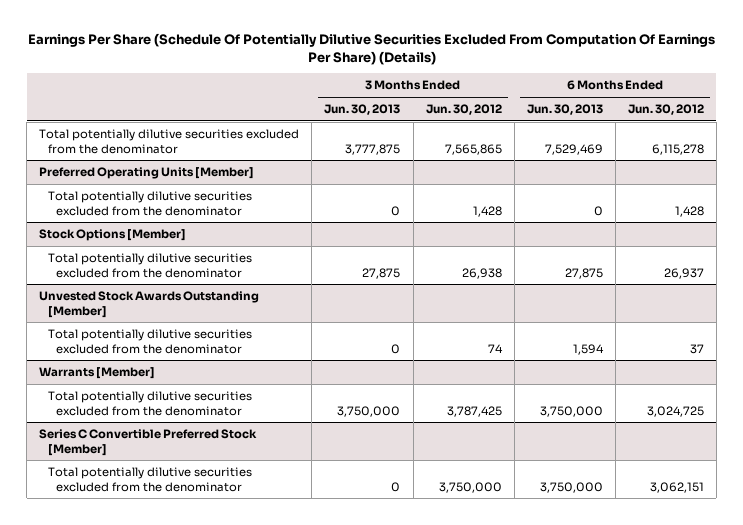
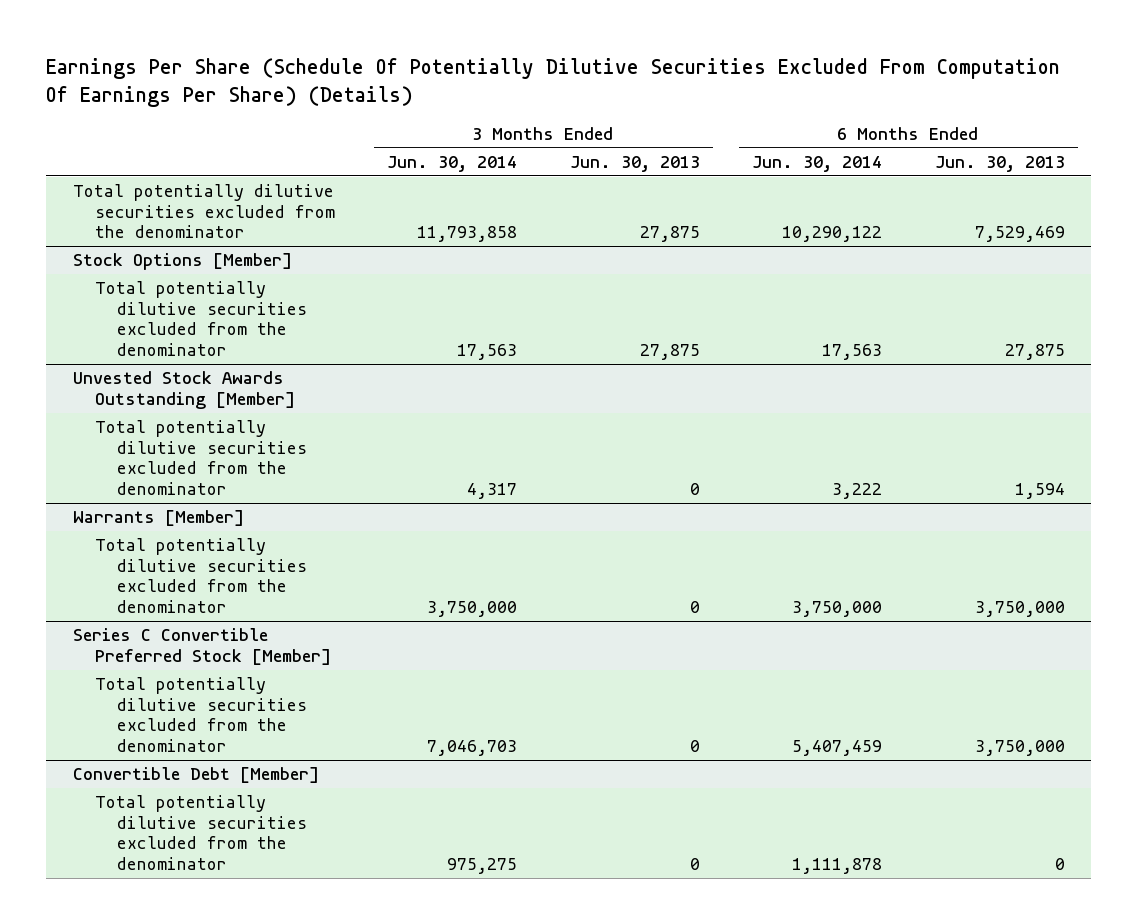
[425,104,502,116] Jun. 30, 2012 -> none
[627,104,704,116] Jun. 30, 2012 -> none
none -> [387,155,518,172] Jun. 30, 2014
none -> [752,155,883,172] Jun. 30, 2014
[39,166,255,179] Preferred Operating Units [Member] -> none
[47,190,252,216] Total potentially dilutive securities excluded from the denominator -> none
[345,143,401,155] 3,777,875 -> [639,226,700,243] 27,875
[337,405,401,417] 3,750,000 -> [689,600,700,613] 0
none -> [72,767,319,784] Convertible Debt [Member]
none -> [94,795,307,870] Total potentially dilutive securities excluded from the denominator

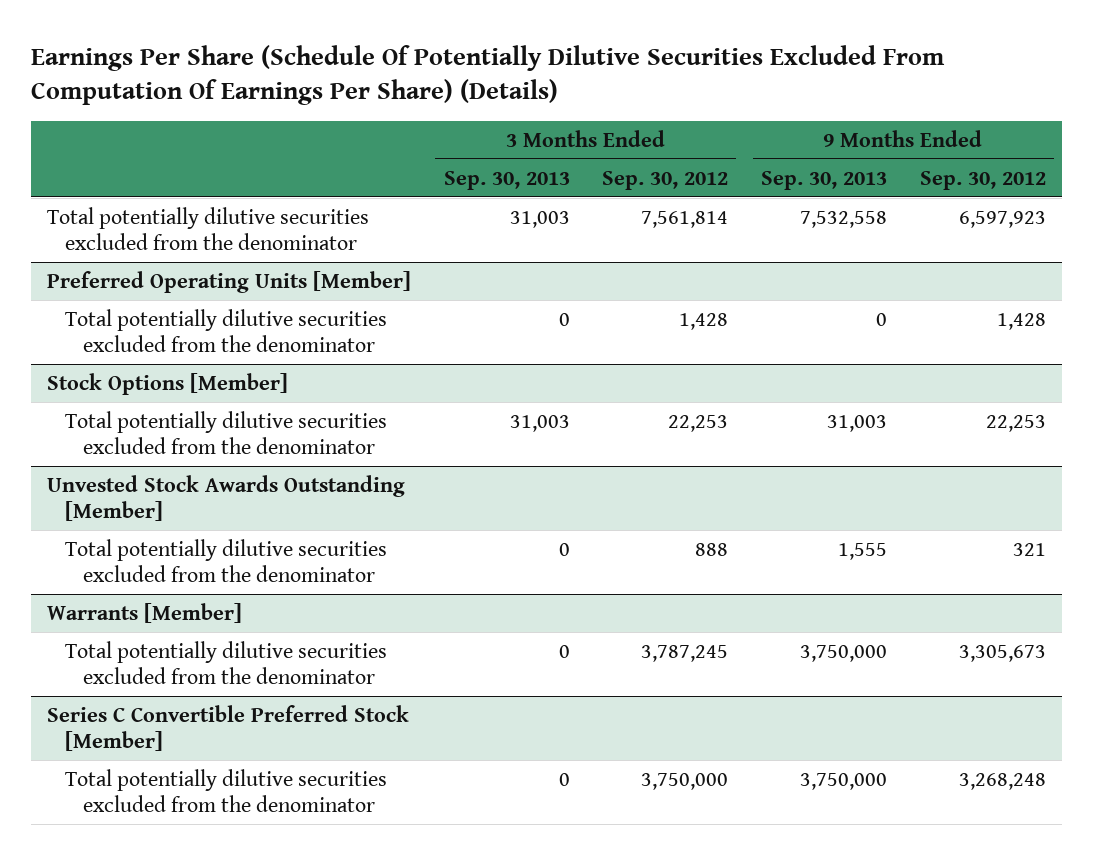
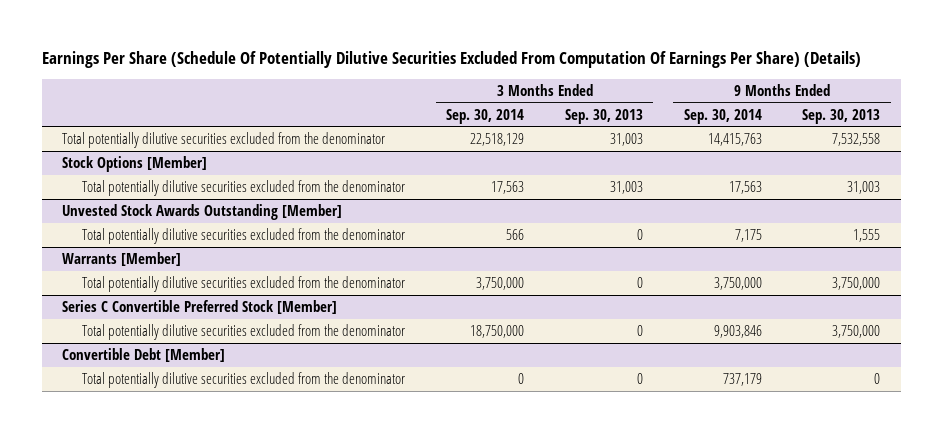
[602,170,729,190] Sep. 30, 2012 -> none
[919,170,1046,190] Sep. 30, 2012 -> none
none -> [446,108,525,124] Sep. 30, 2014
none -> [683,108,762,124] Sep. 30, 2014
[46,270,411,293] Preferred Operating Units [Member] -> none
[64,308,387,352] Total potentially dilutive securities excluded from the denominator -> none
none -> [61,348,225,363] Convertible Debt [Member]
none -> [82,372,406,389] Total potentially dilutive securities excluded from the denominator

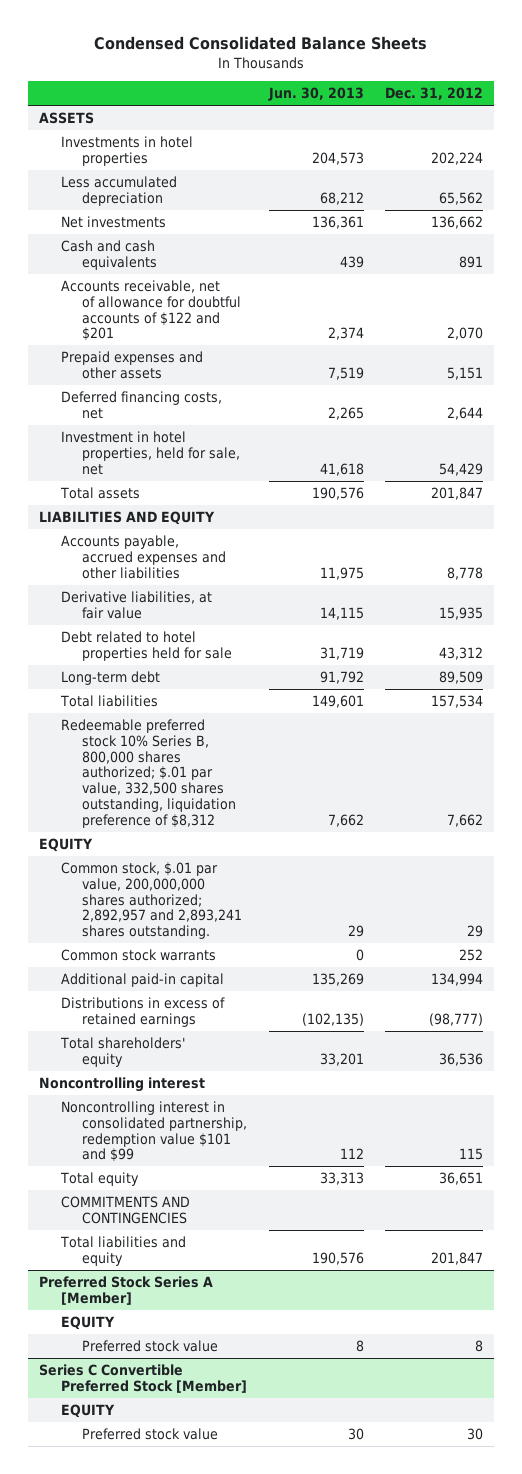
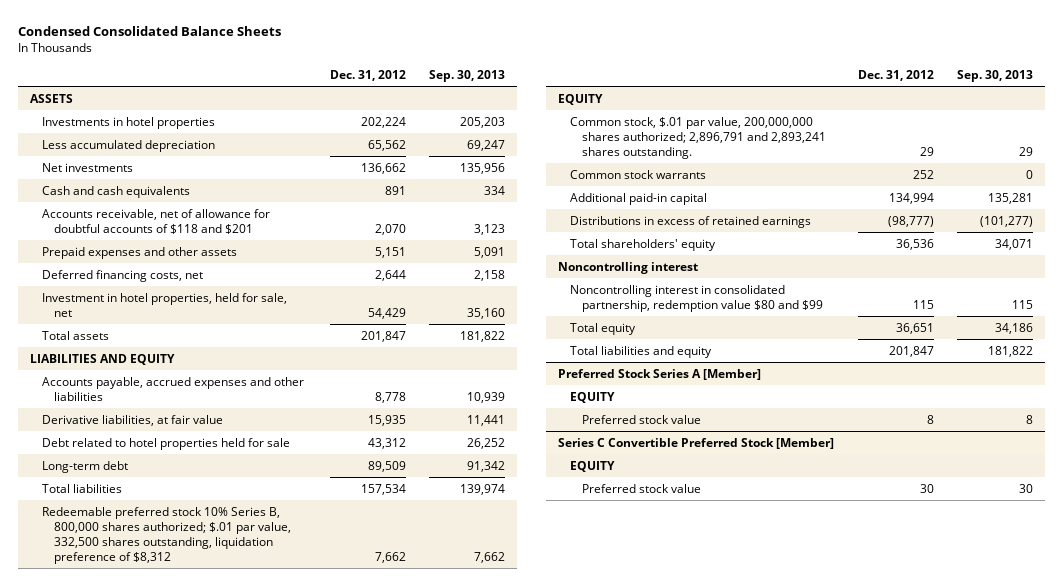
[267,87,364,102] Jun. 30, 2013 -> none
none -> [429,69,506,82] Sep. 30, 2013
[60,279,242,342] Accounts receivable, net of allowance for doubtful accounts of $122 and $201 -> [41,208,270,234] Accounts receivable, net of allowance for doubtful accounts of $118 and $201
[60,861,243,940] Common stock, $.01 par value, 200,000,000 shares authorized; 2,892,957 and 2,893,241 shares outstanding. -> [569,116,826,159] Common stock, $.01 par value, 200,000,000 shares authorized; 2,896,791 and 2,893,241 shares outstanding.
[60,1100,248,1163] Noncontrolling interest in consolidated partnership, redemption value $101 and $99 -> [569,284,823,312] Noncontrolling interest in consolidated partnership, redemption value $80 and $99
[60,1195,190,1224] COMMITMENTS AND CONTINGENCIES -> none

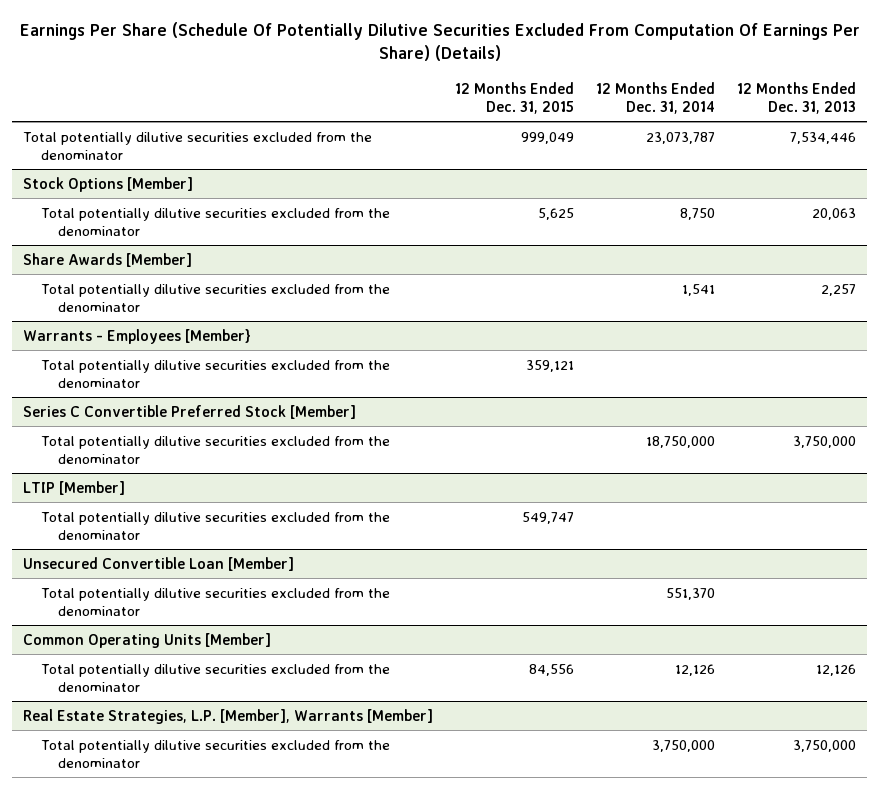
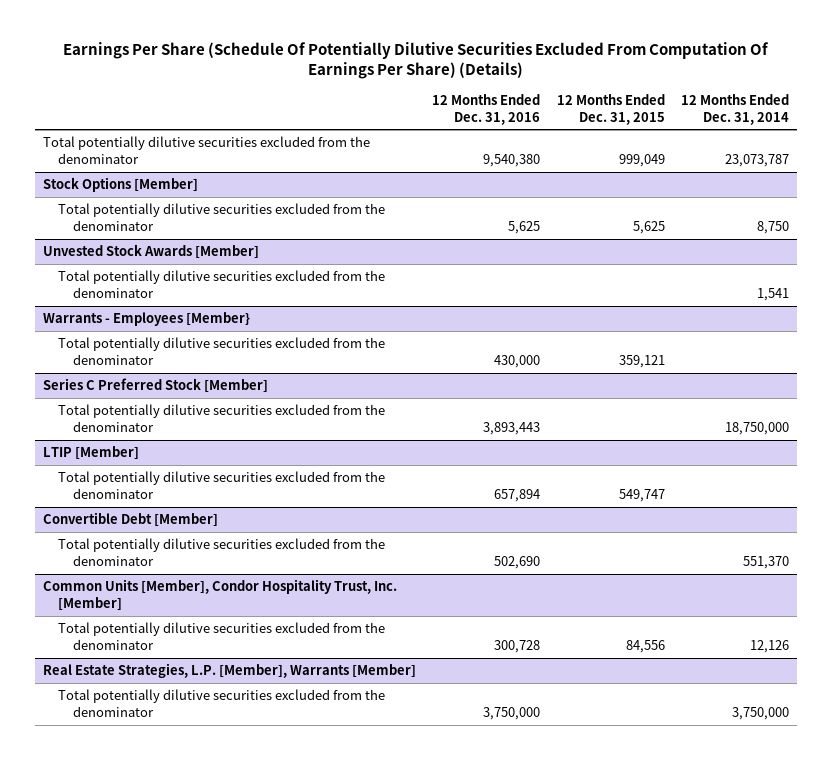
[736,81,856,114] 12 Months Ended Dec. 31, 2013 -> none
none -> [432,94,541,125] 12 Months Ended Dec. 31, 2016
[23,252,193,267] Share Awards [Member] -> [43,244,260,260] Unvested Stock Awards [Member]
[23,404,357,419] Series C Convertible Preferred Stock [Member] -> [43,378,269,394] Series C Preferred Stock [Member]
[23,556,295,571] Unsecured Convertible Loan [Member] -> [43,512,219,528] Convertible Debt [Member]
[23,632,272,648] Common Operating Units [Member] -> none
none -> [43,579,398,611] Common Units [Member], Condor Hospitality Trust, Inc. [Member]

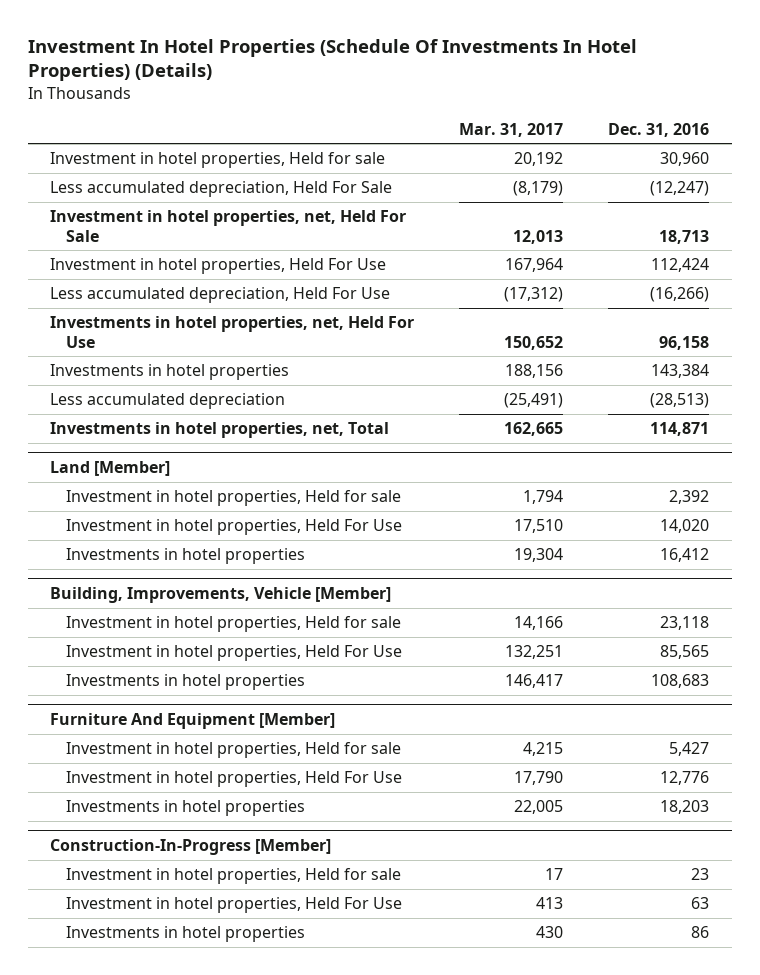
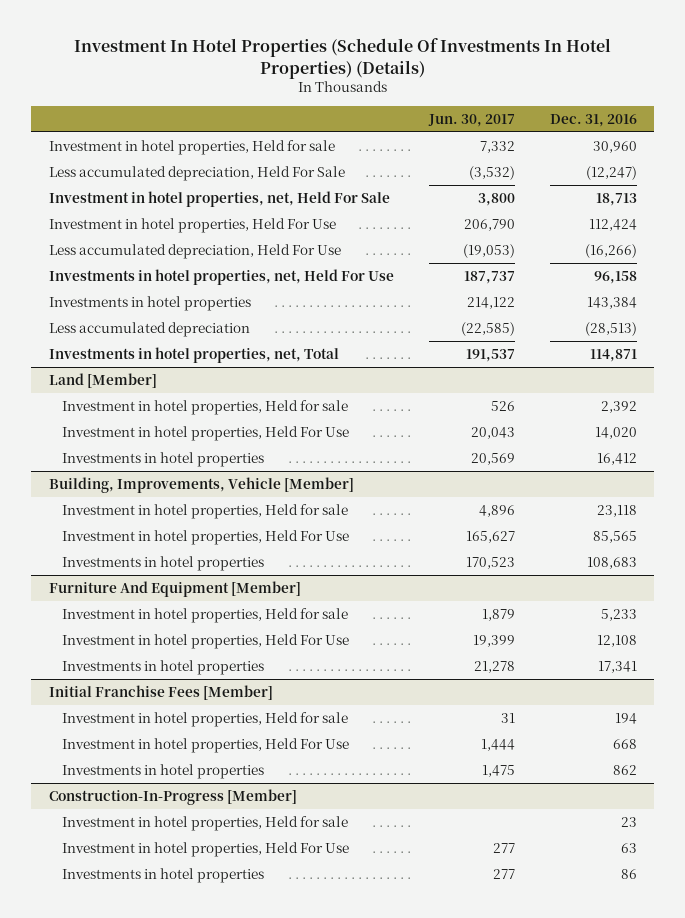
[459,122,564,137] Mar. 31, 2017 -> none
none -> [427,113,515,127] Jun. 30, 2017
[669,742,710,757] 5,427 -> [600,609,637,622] 5,233
[660,771,710,786] 12,776 -> [596,635,637,648] 12,108
[660,800,710,815] 18,203 -> [597,661,637,674] 17,341
none -> [48,685,273,701] Initial Franchise Fees [Member]
none -> [62,712,349,728] Investment in hotel properties, Held for sale
none -> [62,738,350,754] Investment in hotel properties, Held For Use
none -> [62,764,265,780] Investments in hotel properties

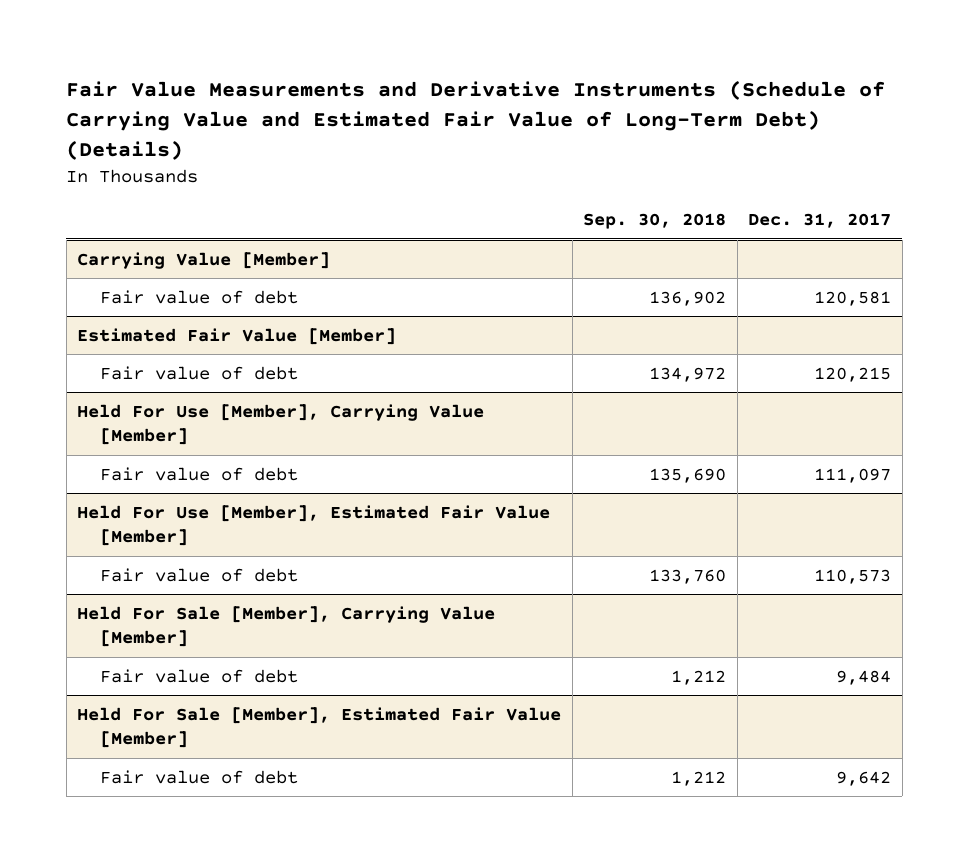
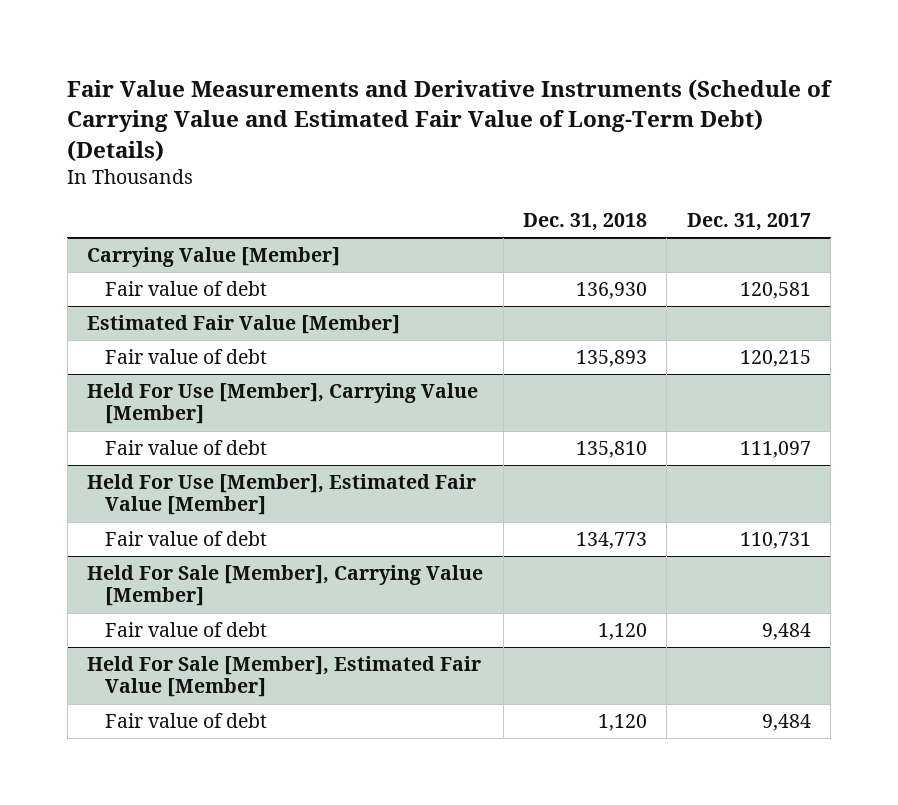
[583,213,727,230] Sep. 30, 2018 -> none
none -> [522,213,647,232] Dec. 31, 2018
[814,568,892,584] 110,573 -> [739,532,811,550] 110,731
[836,770,892,786] 9,642 -> [761,714,811,732] 9,484

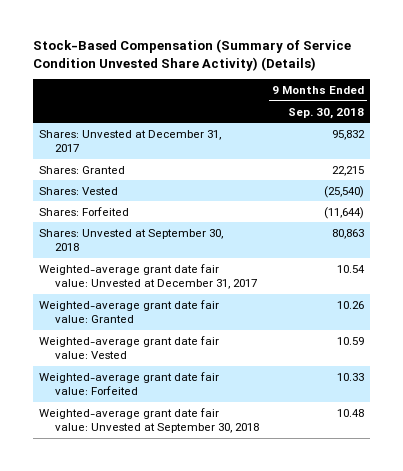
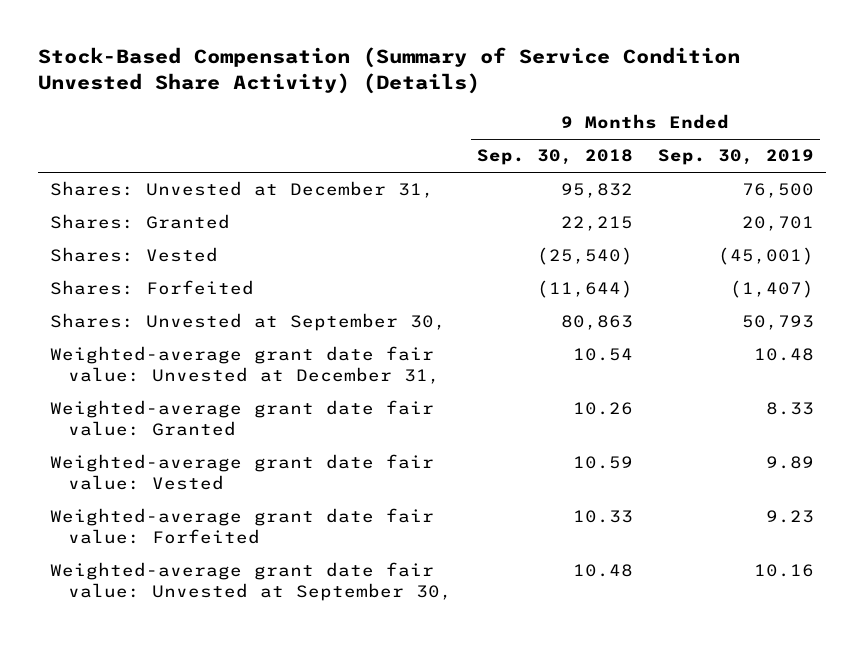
none -> [657,149,814,166] Sep. 30, 2019
[39,129,222,152] Shares: Unvested at December 31, 2017 -> [50,181,435,199] Shares: Unvested at December 31,
[39,228,224,251] Shares: Unvested at September 30, 2018 -> [50,313,447,332] Shares: Unvested at September 30,
[39,263,257,289] Weighted-average grant date fair value: Unvested at December 31, 2017 -> [50,346,440,385] Weighted-average grant date fair value: Unvested at December 31,
[39,407,259,433] Weighted-average grant date fair value: Unvested at September 30, 2018 -> [50,562,452,602] Weighted-average grant date fair value: Unvested at September 30,

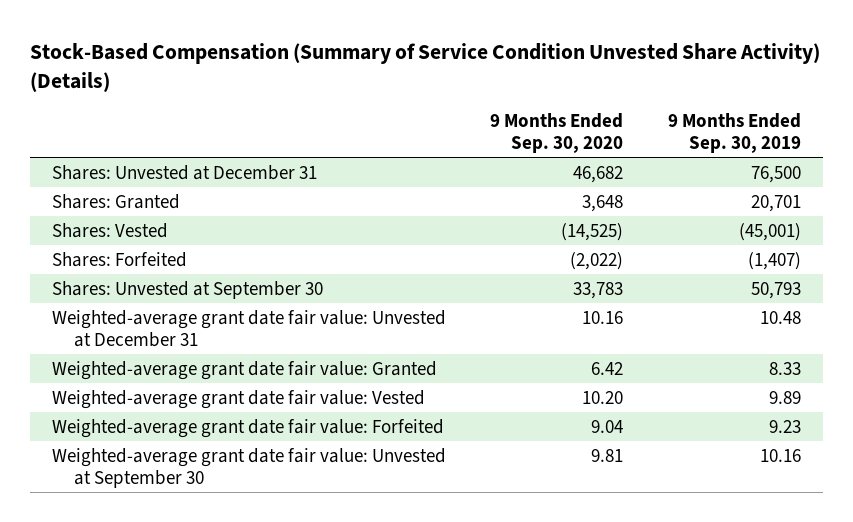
[476,149,633,166] Sep. 30, 2018 -> none
none -> [490,113,624,154] 9 Months Ended Sep. 30, 2020
[50,181,435,199] Shares: Unvested at December 31, -> [51,164,317,180] Shares: Unvested at December 31
[50,313,447,332] Shares: Unvested at September 30, -> [51,280,323,299] Shares: Unvested at September 30
[50,346,440,385] Weighted-average grant date fair value: Unvested at December 31, -> [51,309,446,347] Weighted-average grant date fair value: Unvested at December 31
[50,562,452,602] Weighted-average grant date fair value: Unvested at September 30, -> [51,447,446,488] Weighted-average grant date fair value: Unvested at September 30

